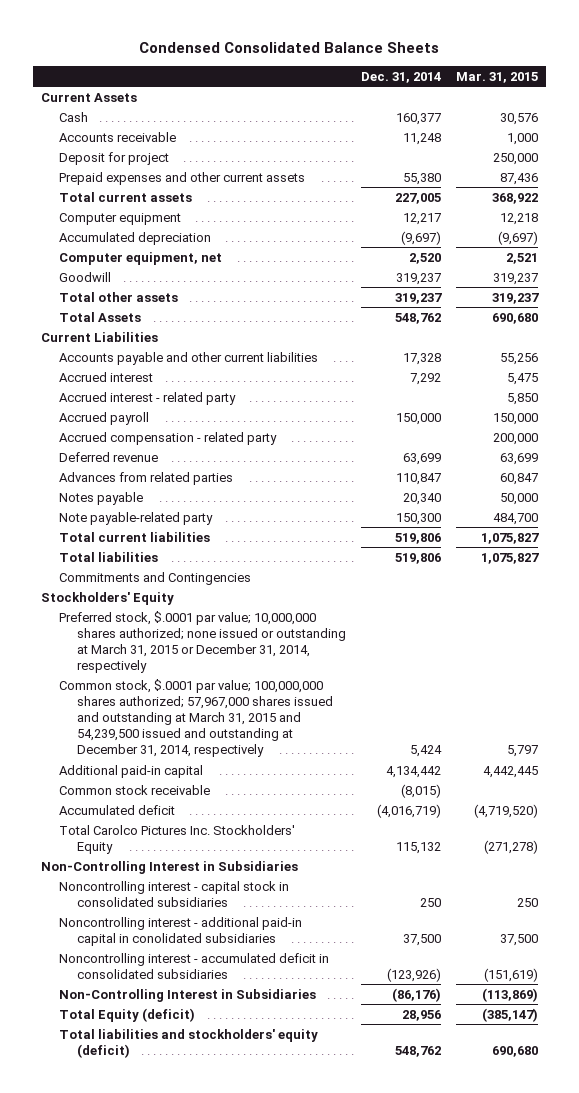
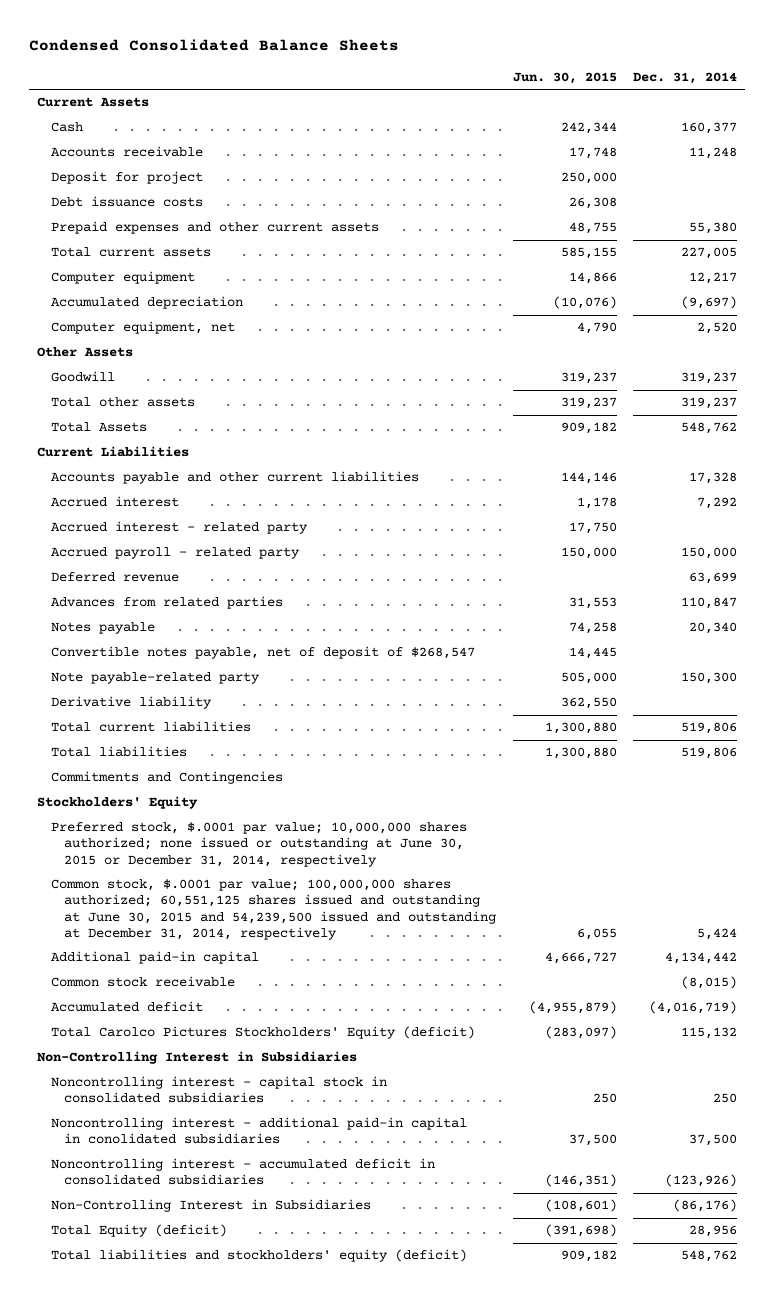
[456,72,539,84] Mar. 31, 2015 -> none
none -> [512,71,617,84] Jun. 30, 2015
none -> [50,196,203,208] Debt issuance costs
none -> [36,347,133,358] Other Assets
[58,431,277,445] Accrued compensation - related party -> none
[58,411,149,425] Accrued payroll -> [50,547,300,560] Accrued payroll - related party
none -> [50,646,475,660] Convertible notes payable, net of deposit of $268,547
none -> [50,696,212,710] Derivative liability
[58,610,346,674] Preferred stock, $.0001 par value; 10,000,000 shares authorized; none issued or outstanding at March 31, 2015 or December 31, 2014, respectively -> [50,822,467,867] Preferred stock, $.0001 par value; 10,000,000 shares authorized; none issued or outstanding at June 30, 2015 or December 31, 2014, respectively
[58,678,333,758] Common stock, $.0001 par value; 100,000,000 shares authorized; 57,967,000 shares issued and outstanding at March 31, 2015 and 54,239,500 issued and outstanding at December 31, 2014, respectively -> [50,879,497,940] Common stock, $.0001 par value; 100,000,000 shares authorized; 60,551,125 shares issued and outstanding at June 30, 2015 and 54,239,500 issued and outstanding at December 31, 2014, respectively
[58,824,295,854] Total Carolco Pictures Inc. Stockholders' Equity -> [50,1026,475,1040] Total Carolco Pictures Stockholders' Equity (deficit)

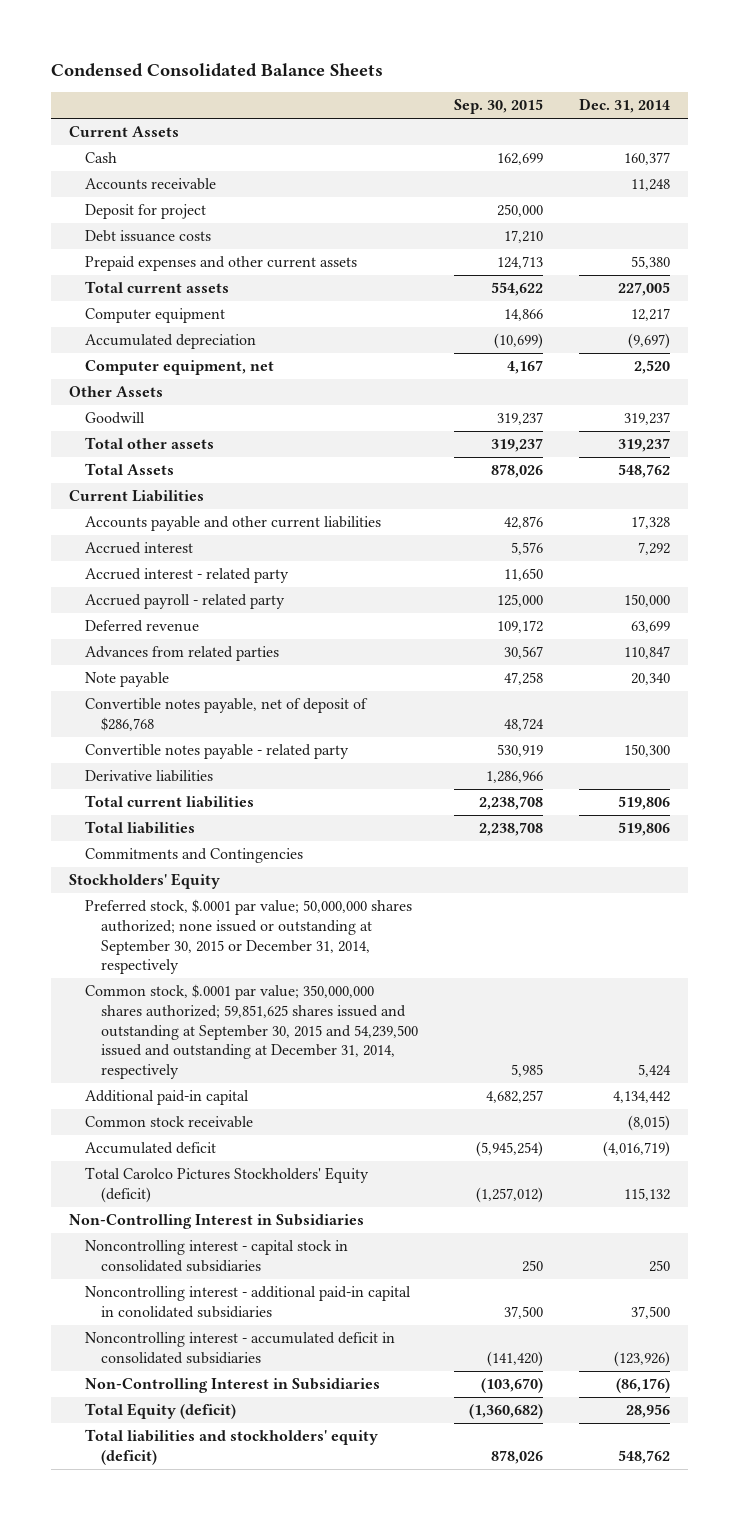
[512,71,617,84] Jun. 30, 2015 -> none
none -> [453,99,543,115] Sep. 30, 2015
[50,622,155,635] Notes payable -> [84,672,169,688] Note payable
[50,646,475,660] Convertible notes payable, net of deposit of $268,547 -> [84,698,368,732] Convertible notes payable, net of deposit of $286,768
[50,672,260,685] Note payable-related party -> [84,744,349,760] Convertible notes payable - related party
[50,696,212,710] Derivative liability -> [84,770,213,783] Derivative liabilities
[50,822,467,867] Preferred stock, $.0001 par value; 10,000,000 shares authorized; none issued or outstanding at June 30, 2015 or December 31, 2014, respectively -> [84,899,412,975] Preferred stock, $.0001 par value; 50,000,000 shares authorized; none issued or outstanding at September 30, 2015 or December 31, 2014, respectively
[50,879,497,940] Common stock, $.0001 par value; 100,000,000 shares authorized; 60,551,125 shares issued and outstanding at June 30, 2015 and 54,239,500 issued and outstanding at December 31, 2014, respectively -> [84,984,418,1079] Common stock, $.0001 par value; 350,000,000 shares authorized; 59,851,625 shares issued and outstanding at September 30, 2015 and 54,239,500 issued and outstanding at December 31, 2014, respectively

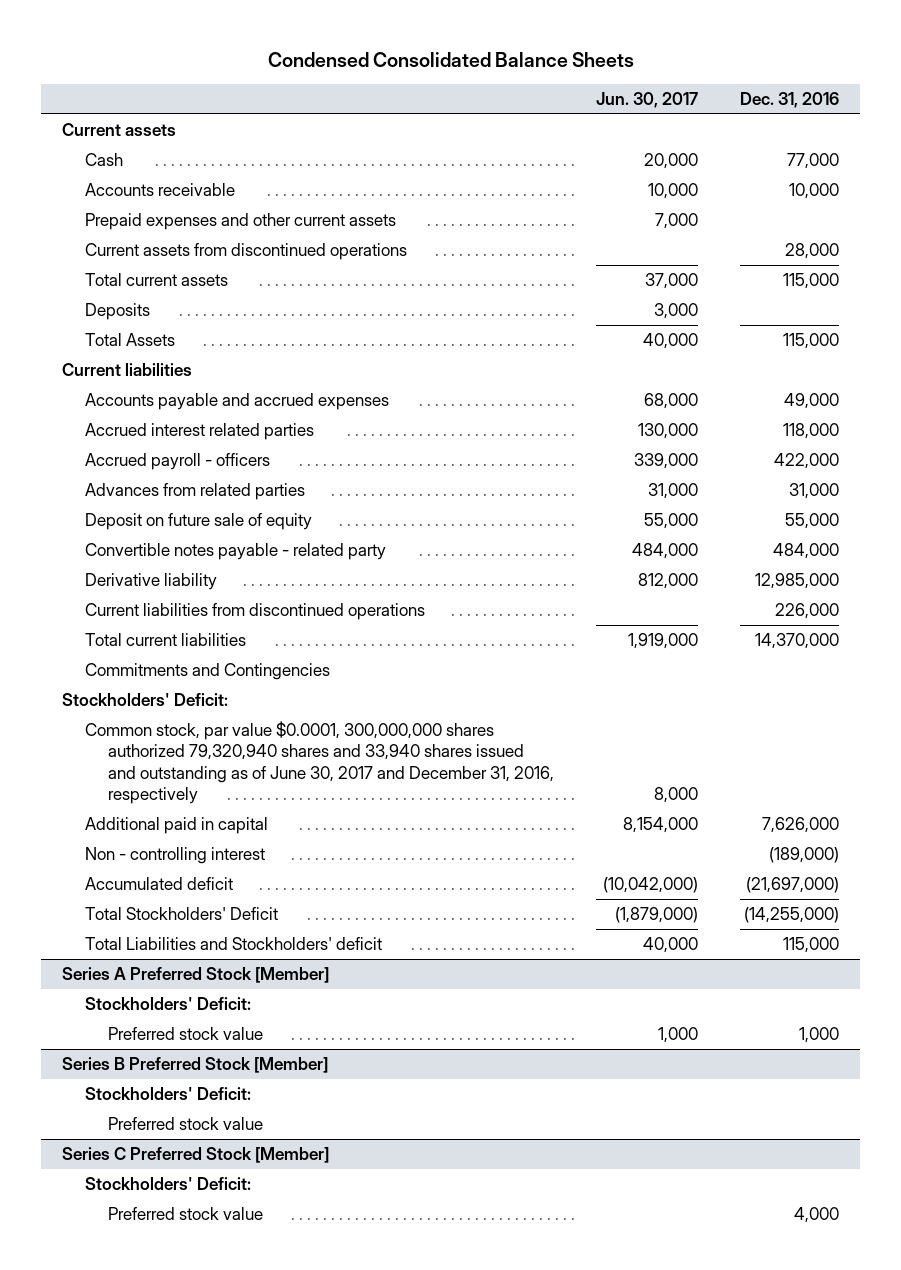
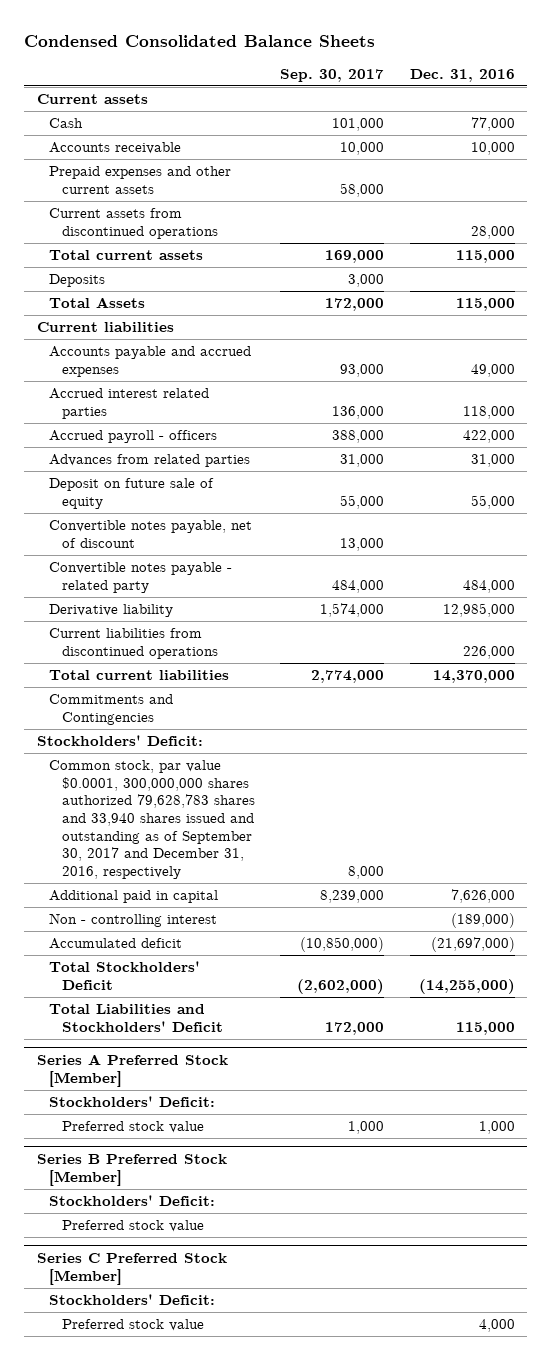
[595,92,698,109] Jun. 30, 2017 -> none
none -> [280,68,385,82] Sep. 30, 2017
none -> [49,520,253,548] Convertible notes payable, net of discount
[84,721,554,805] Common stock, par value $0.0001, 300,000,000 shares authorized 79,320,940 shares and 33,940 shares issued and outstanding as of June 30, 2017 and December 31, 2016, respectively -> [49,760,255,879] Common stock, par value $0.0001, 300,000,000 shares authorized 79,628,783 shares and 33,940 shares issued and outstanding as of September 30, 2017 and December 31, 2016, respectively
[84,937,382,951] Total Liabilities and Stockholders' deficit -> [49,1004,223,1032] Total Liabilities and Stockholders' Deficit

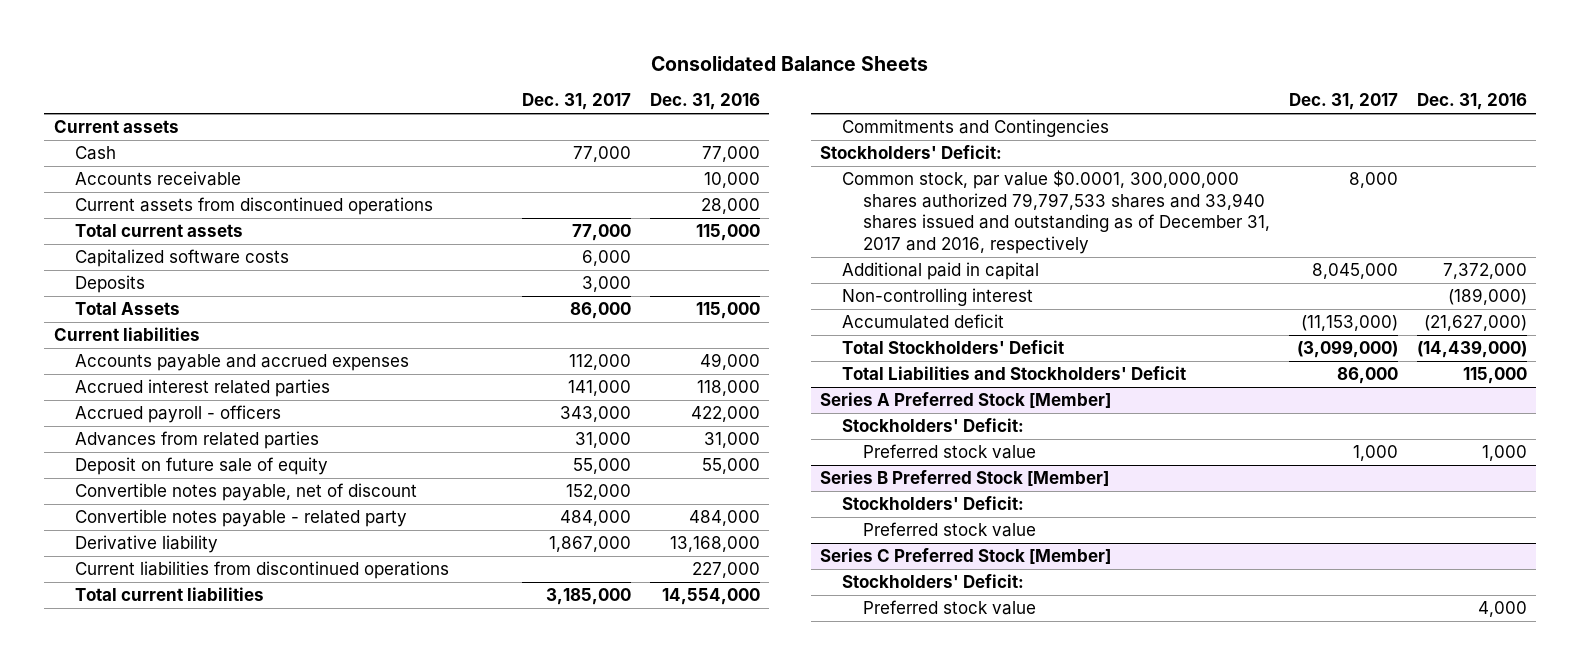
[24,34,376,47] Condensed Consolidated Balance Sheets -> [651,55,929,71] Consolidated Balance Sheets
[280,68,385,82] Sep. 30, 2017 -> none
none -> [522,93,632,111] Dec. 31, 2017
[49,166,232,194] Prepaid expenses and other current assets -> none
none -> [75,249,290,268] Capitalized software costs
[442,603,515,618] 12,985,000 -> [669,536,760,553] 13,168,000
[462,645,515,659] 226,000 -> [691,562,760,579] 227,000
[432,670,515,684] 14,370,000 -> [661,588,760,606] 14,554,000
[49,760,255,879] Common stock, par value $0.0001, 300,000,000 shares authorized 79,628,783 shares and 33,940 shares issued and outstanding as of September 30, 2017 and December 31, 2016, respectively -> [841,170,1271,254] Common stock, par value $0.0001, 300,000,000 shares authorized 79,797,533 shares and 33,940 shares issued and outstanding as of December 31, 2017 and 2016, respectively
[450,889,515,904] 7,626,000 -> [1442,263,1527,280] 7,372,000
[49,913,218,928] Non - controlling interest -> [841,288,1033,307] Non-controlling interest
[430,937,515,953] (21,697,000) -> [1423,315,1527,332] (21,627,000)
[418,978,515,994] (14,255,000) -> [1416,340,1527,359] (14,439,000)

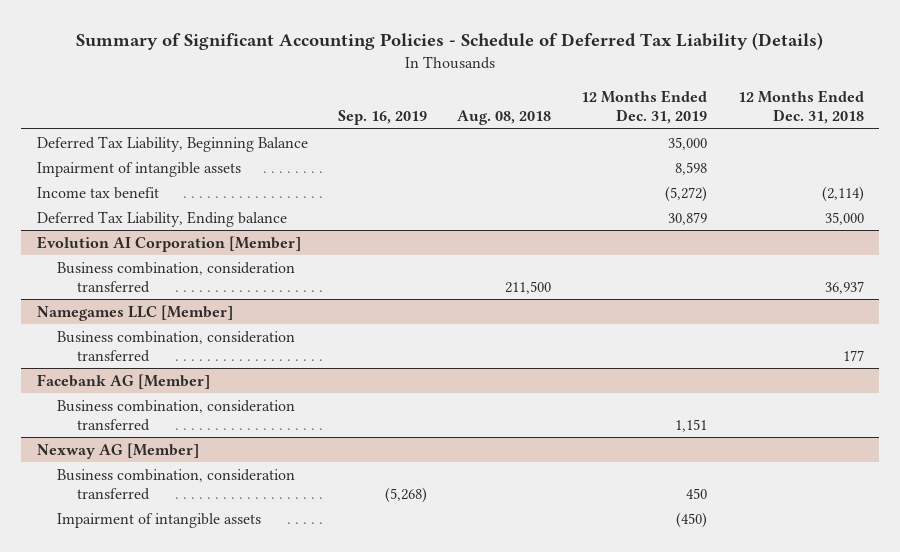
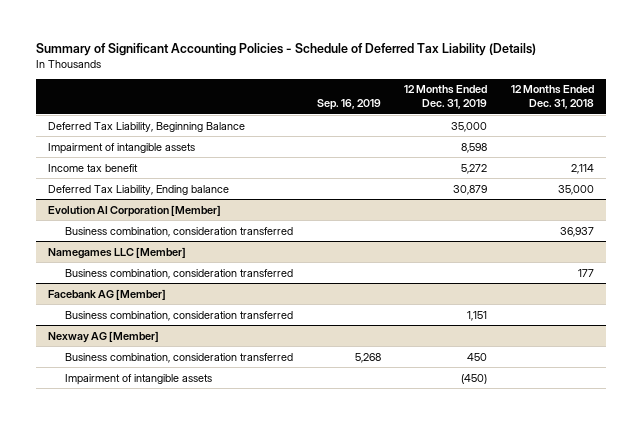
[457,110,552,126] Aug. 08, 2018 -> none
[665,185,708,202] (5,272) -> [461,163,488,174] 5,272
[821,185,864,202] (2,114) -> [571,163,595,174] 2,114
[384,487,427,504] (5,268) -> [354,352,381,363] 5,268

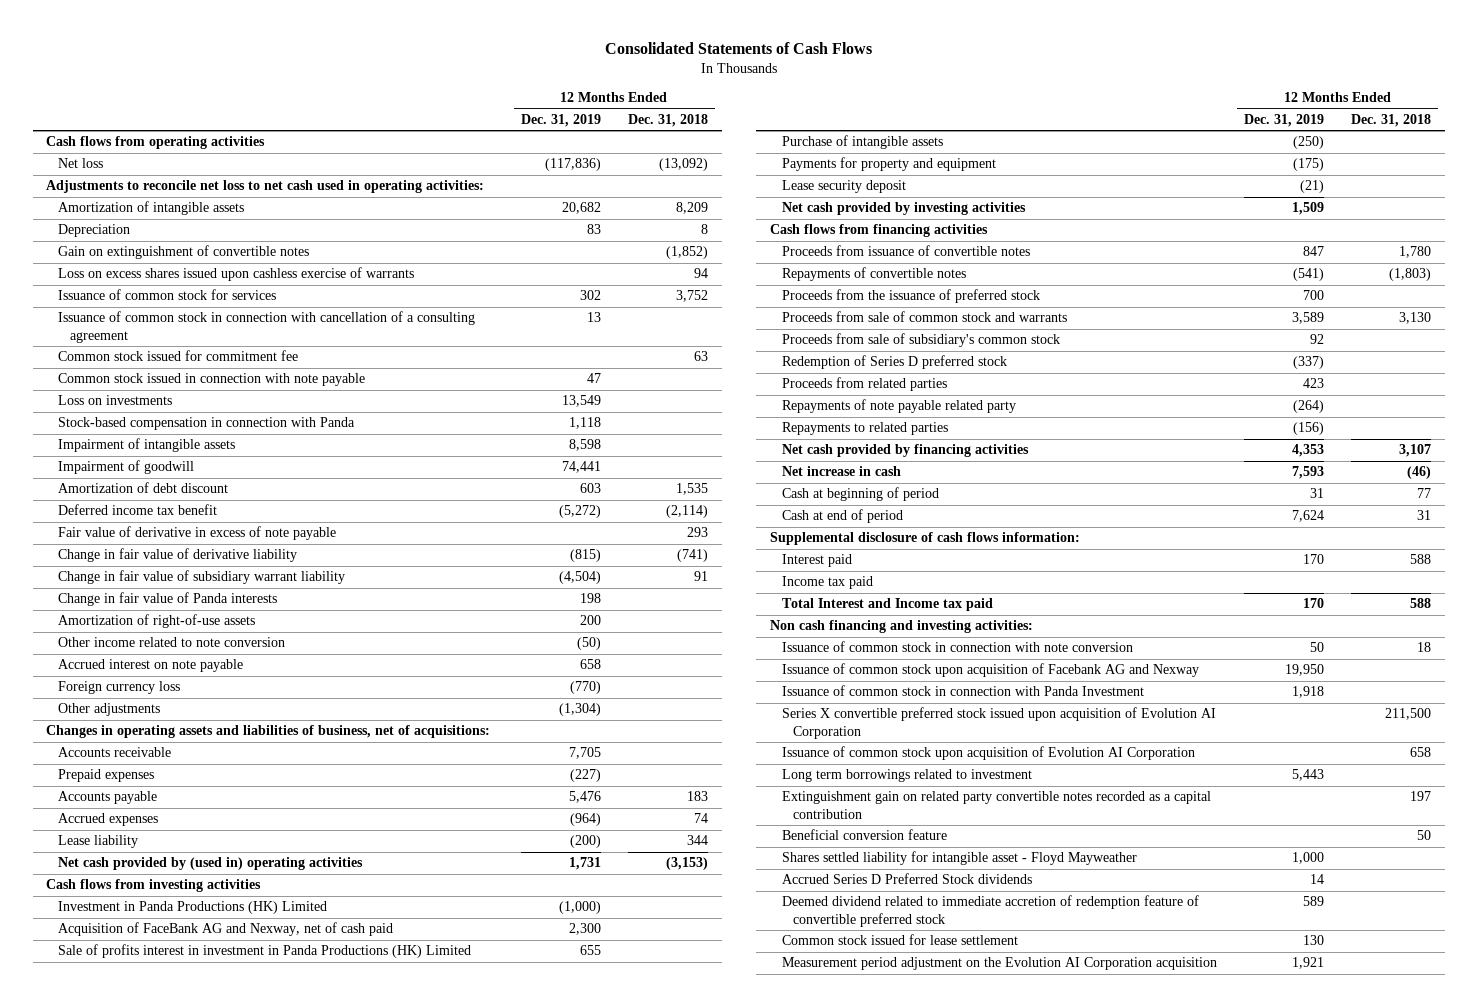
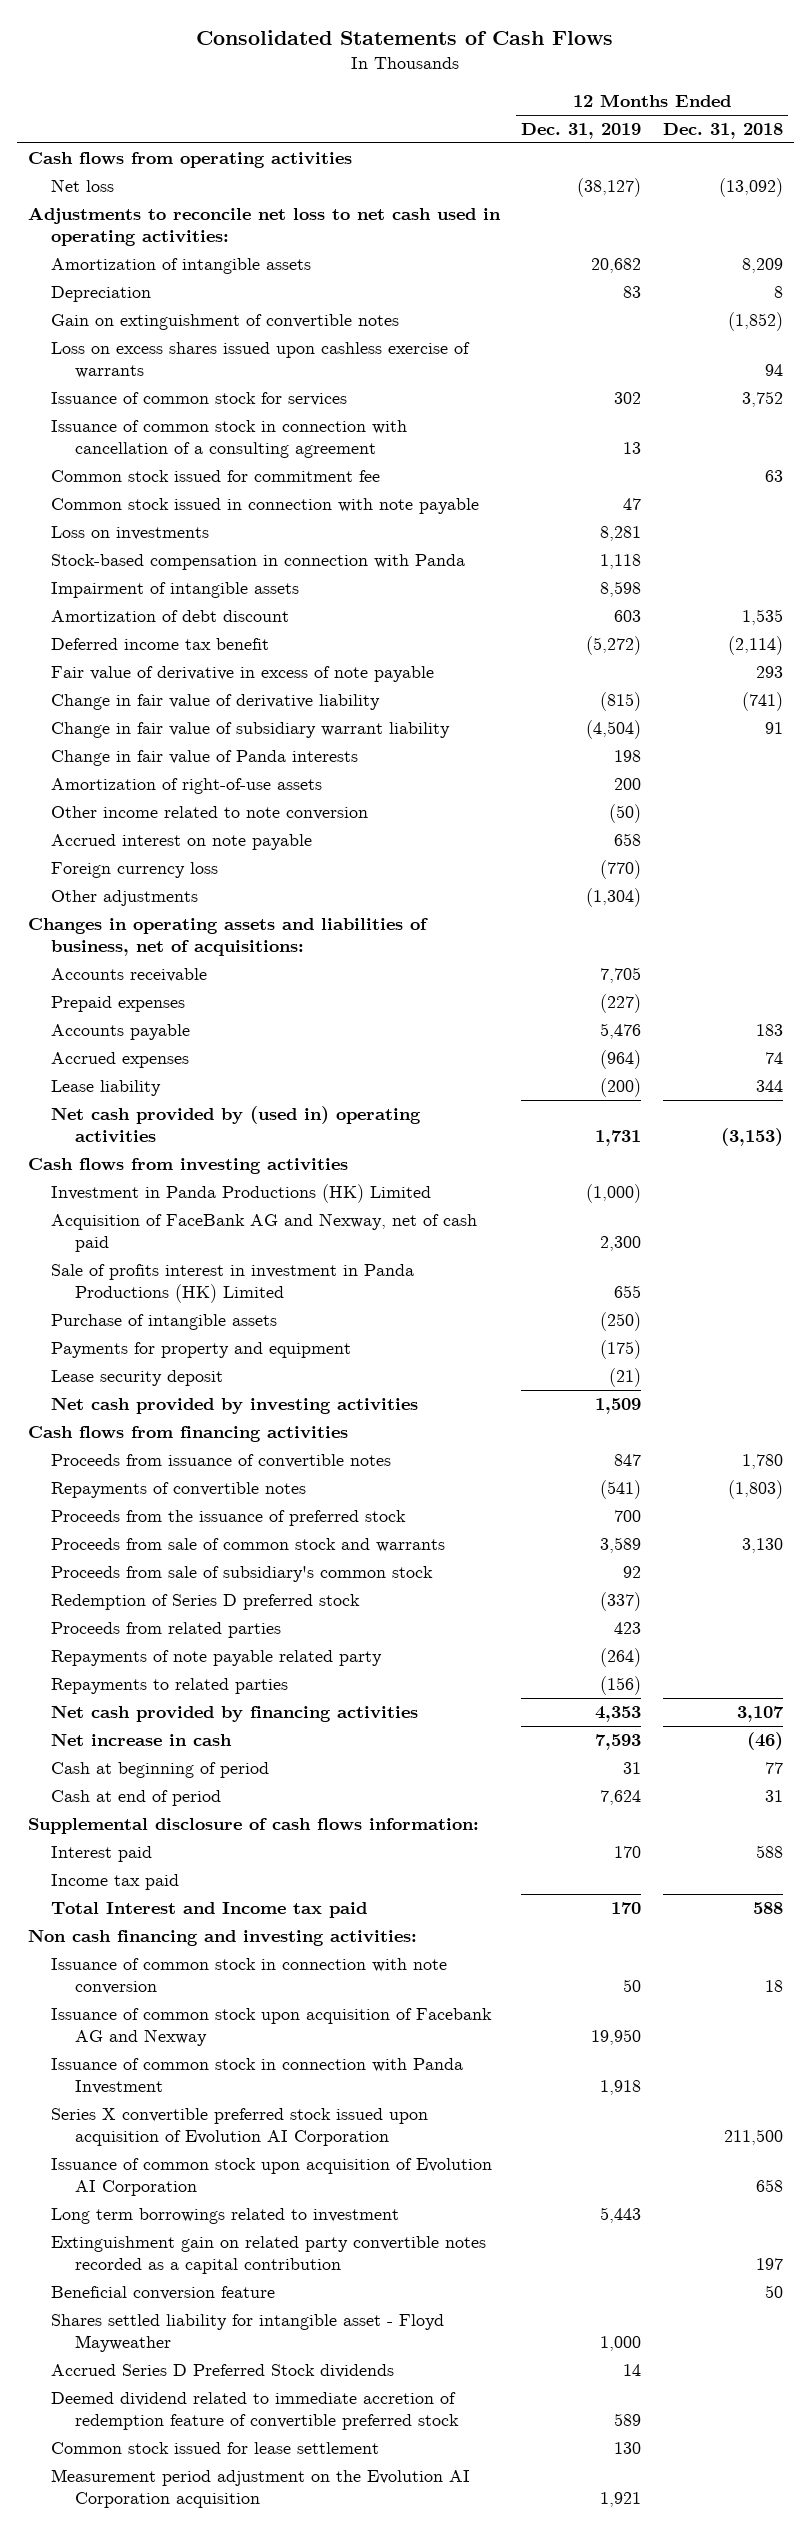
[544,158,601,172] (117,836) -> [577,178,642,198] (38,127)
[561,395,601,408] 13,549 -> [600,526,642,542] 8,281
[58,460,195,475] Impairment of goodwill -> none

